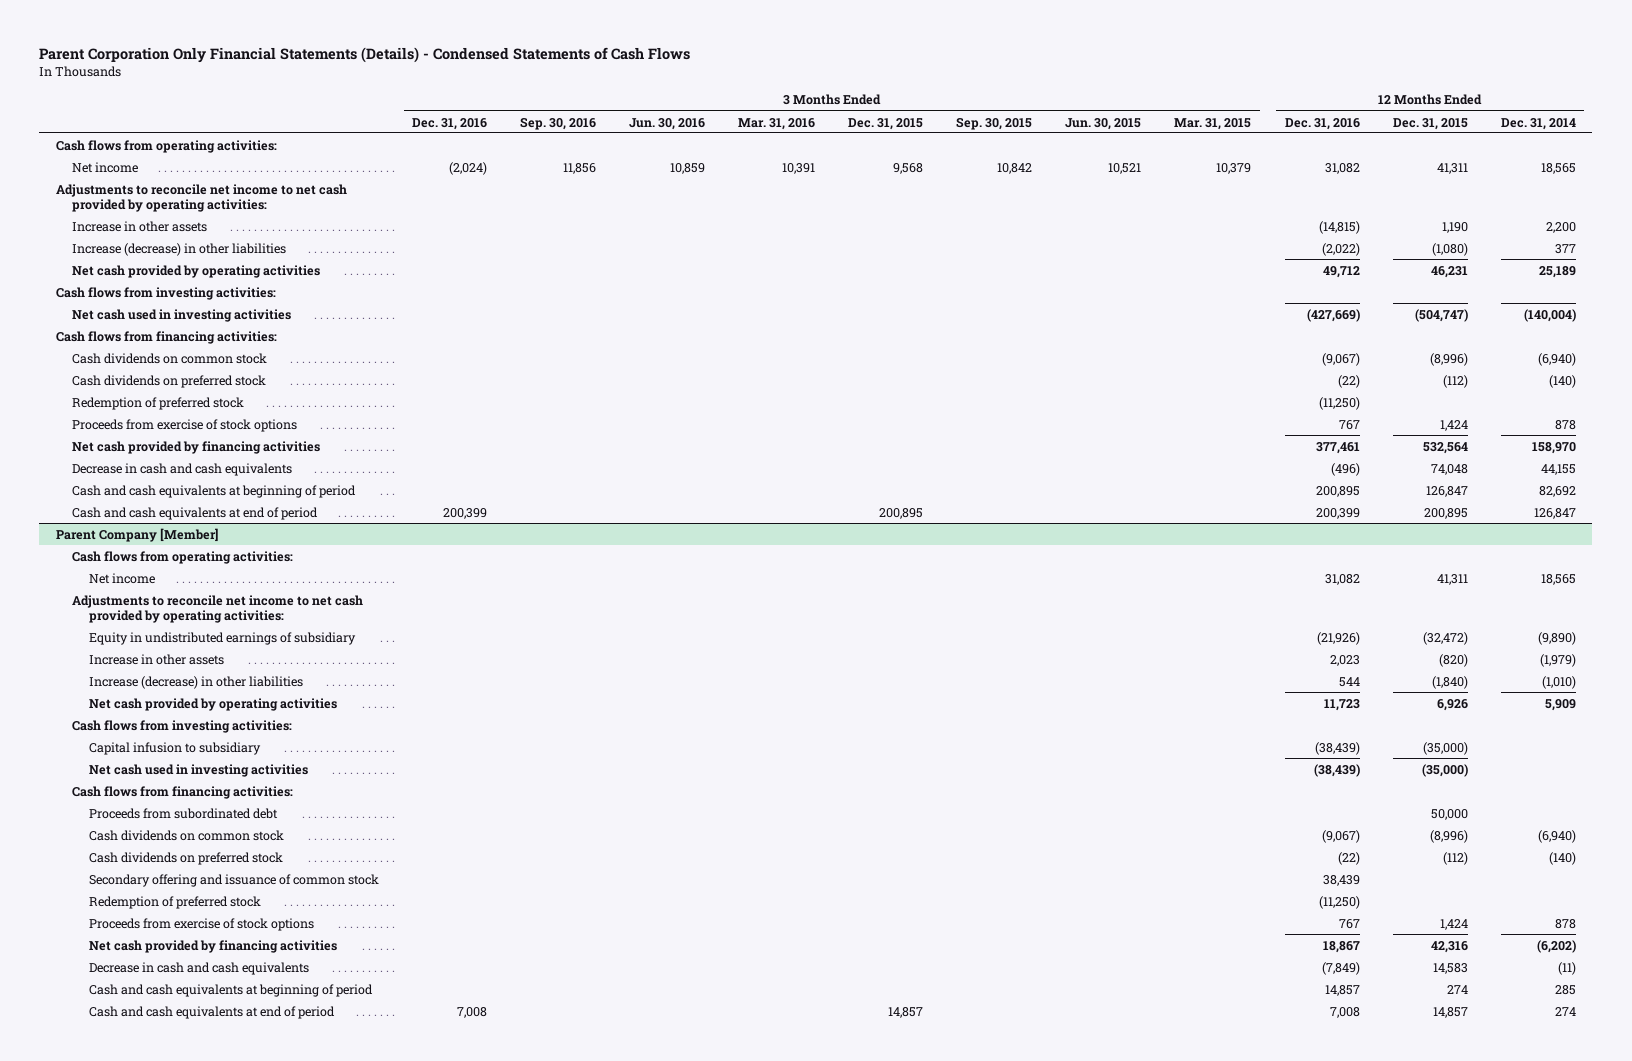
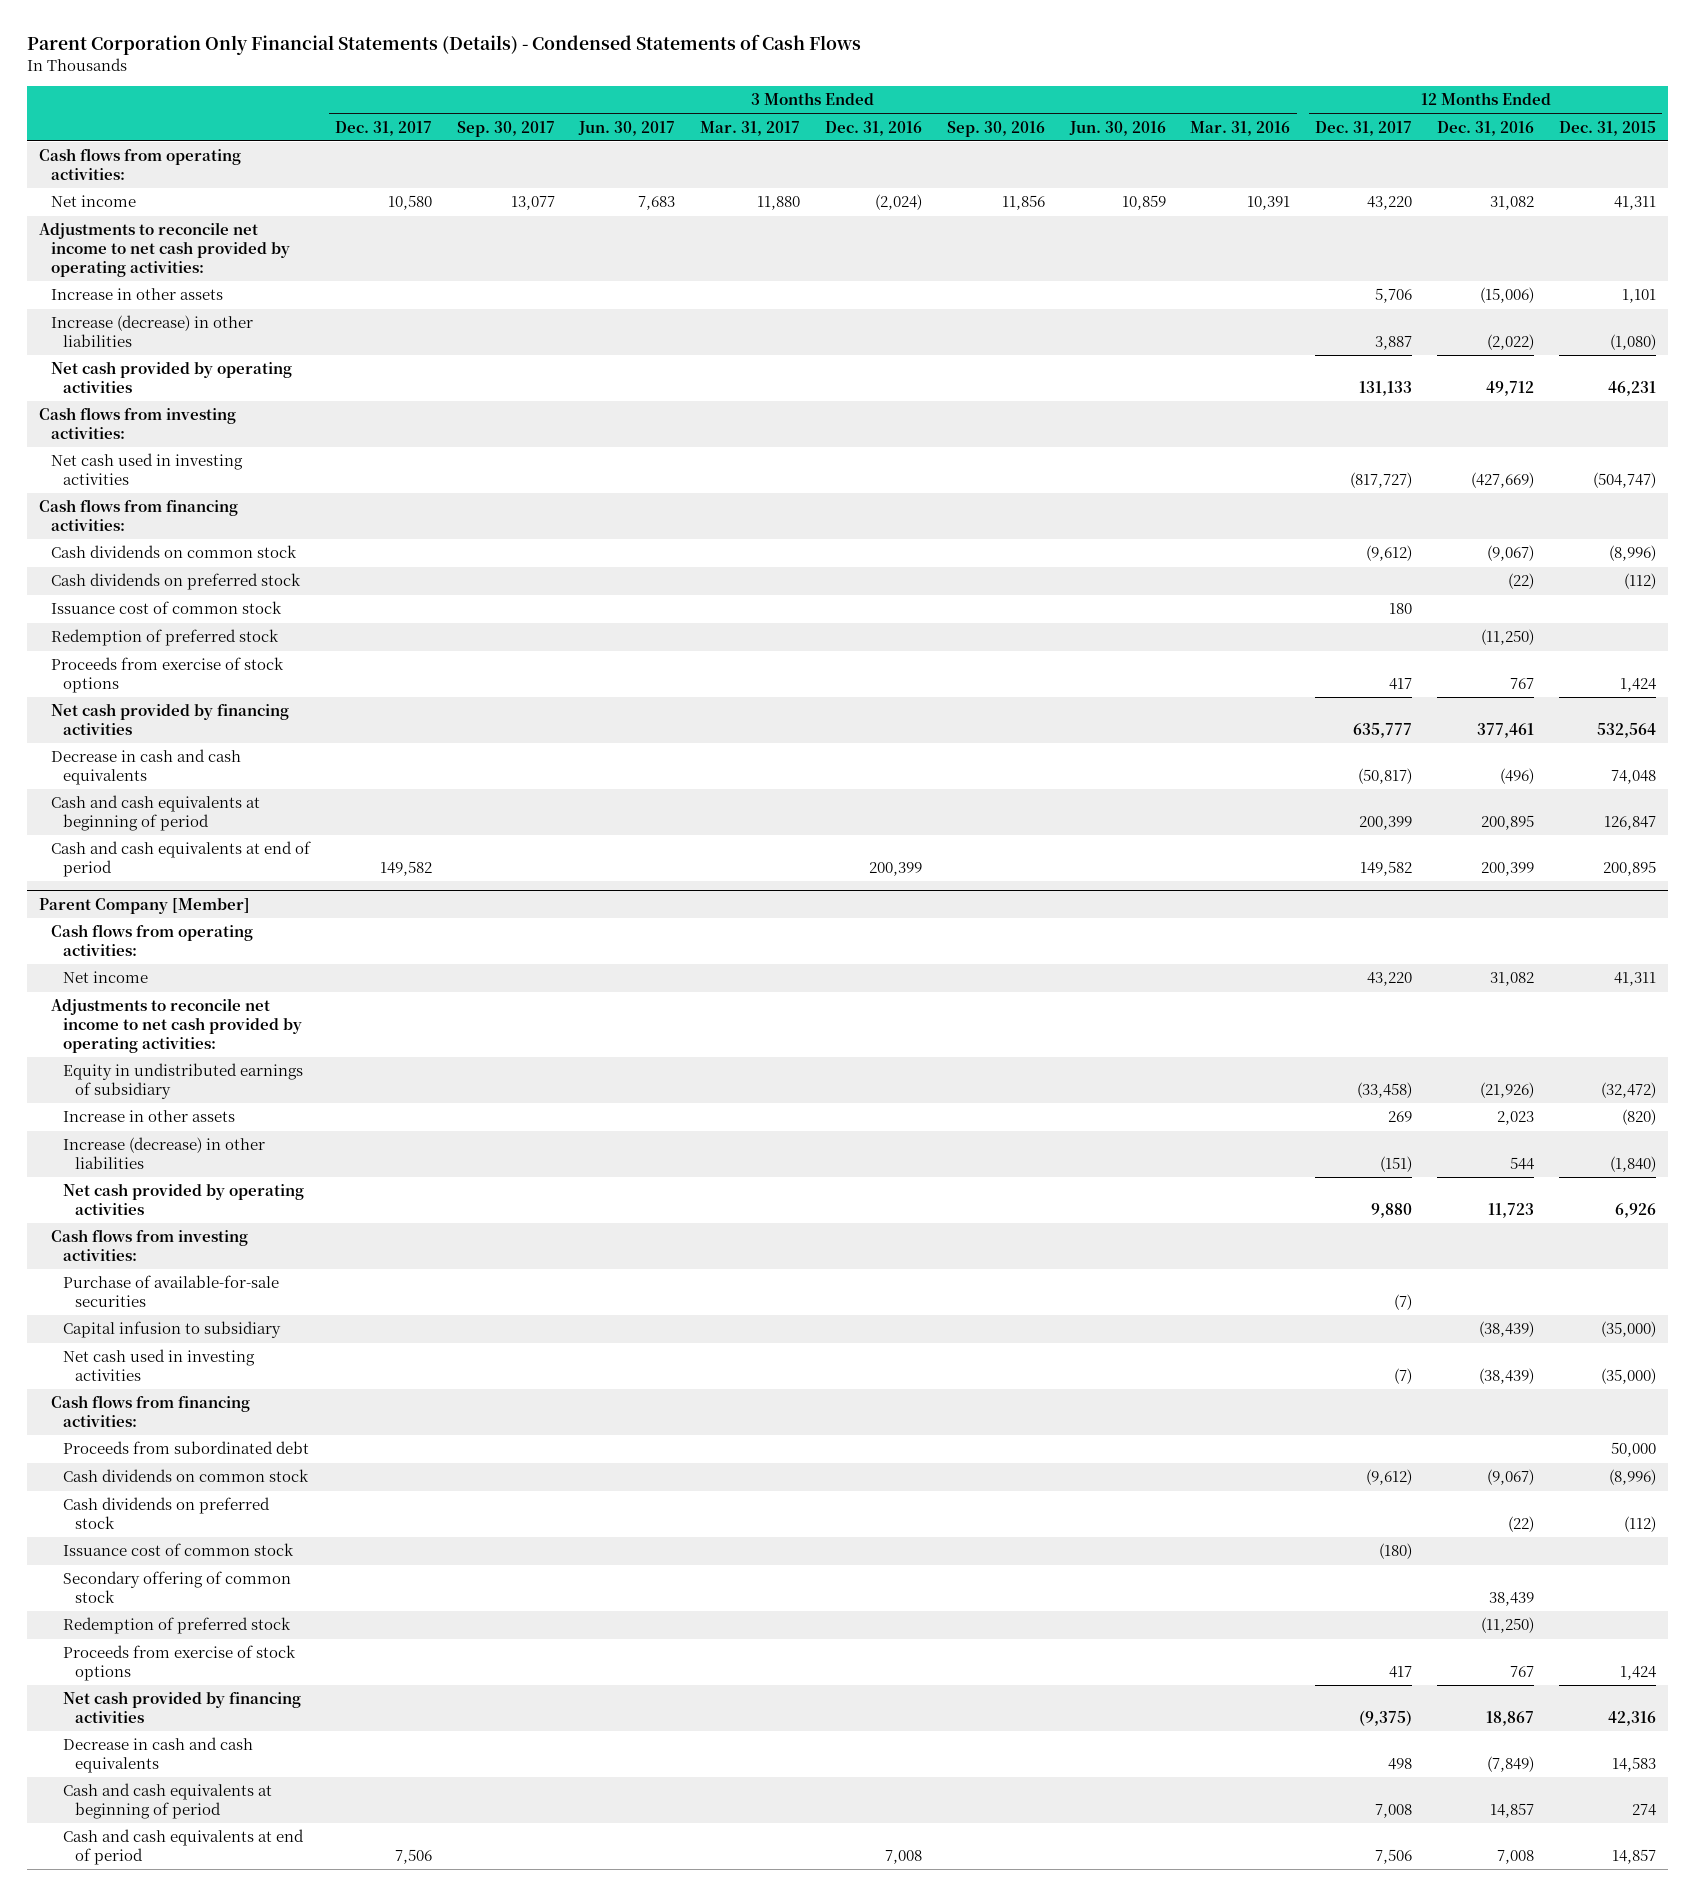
[848,117,924,130] Dec. 31, 2015 -> none
[956,116,1033,130] Sep. 30, 2015 -> none
[1065,117,1142,130] Jun. 30, 2015 -> none
[1174,117,1252,130] Mar. 31, 2015 -> none
[1500,117,1576,130] Dec. 31, 2014 -> none
none -> [334,120,432,136] Dec. 31, 2017
none -> [456,120,555,137] Sep. 30, 2017
none -> [578,120,676,136] Jun. 30, 2017
none -> [700,120,801,136] Mar. 31, 2017
none -> [1315,120,1413,136] Dec. 31, 2017
[1318,220,1360,234] (14,815) -> [1480,287,1535,304] (15,006)
[1441,221,1468,233] 1,190 -> [1621,289,1656,304] 1,101
none -> [51,601,283,615] Issuance cost of common stock
none -> [63,1275,280,1307] Purchase of available-for-sale securities
none -> [63,1543,295,1557] Issuance cost of common stock
[88,873,379,887] Secondary offering and issuance of common stock -> [63,1571,292,1603] Secondary offering of common stock

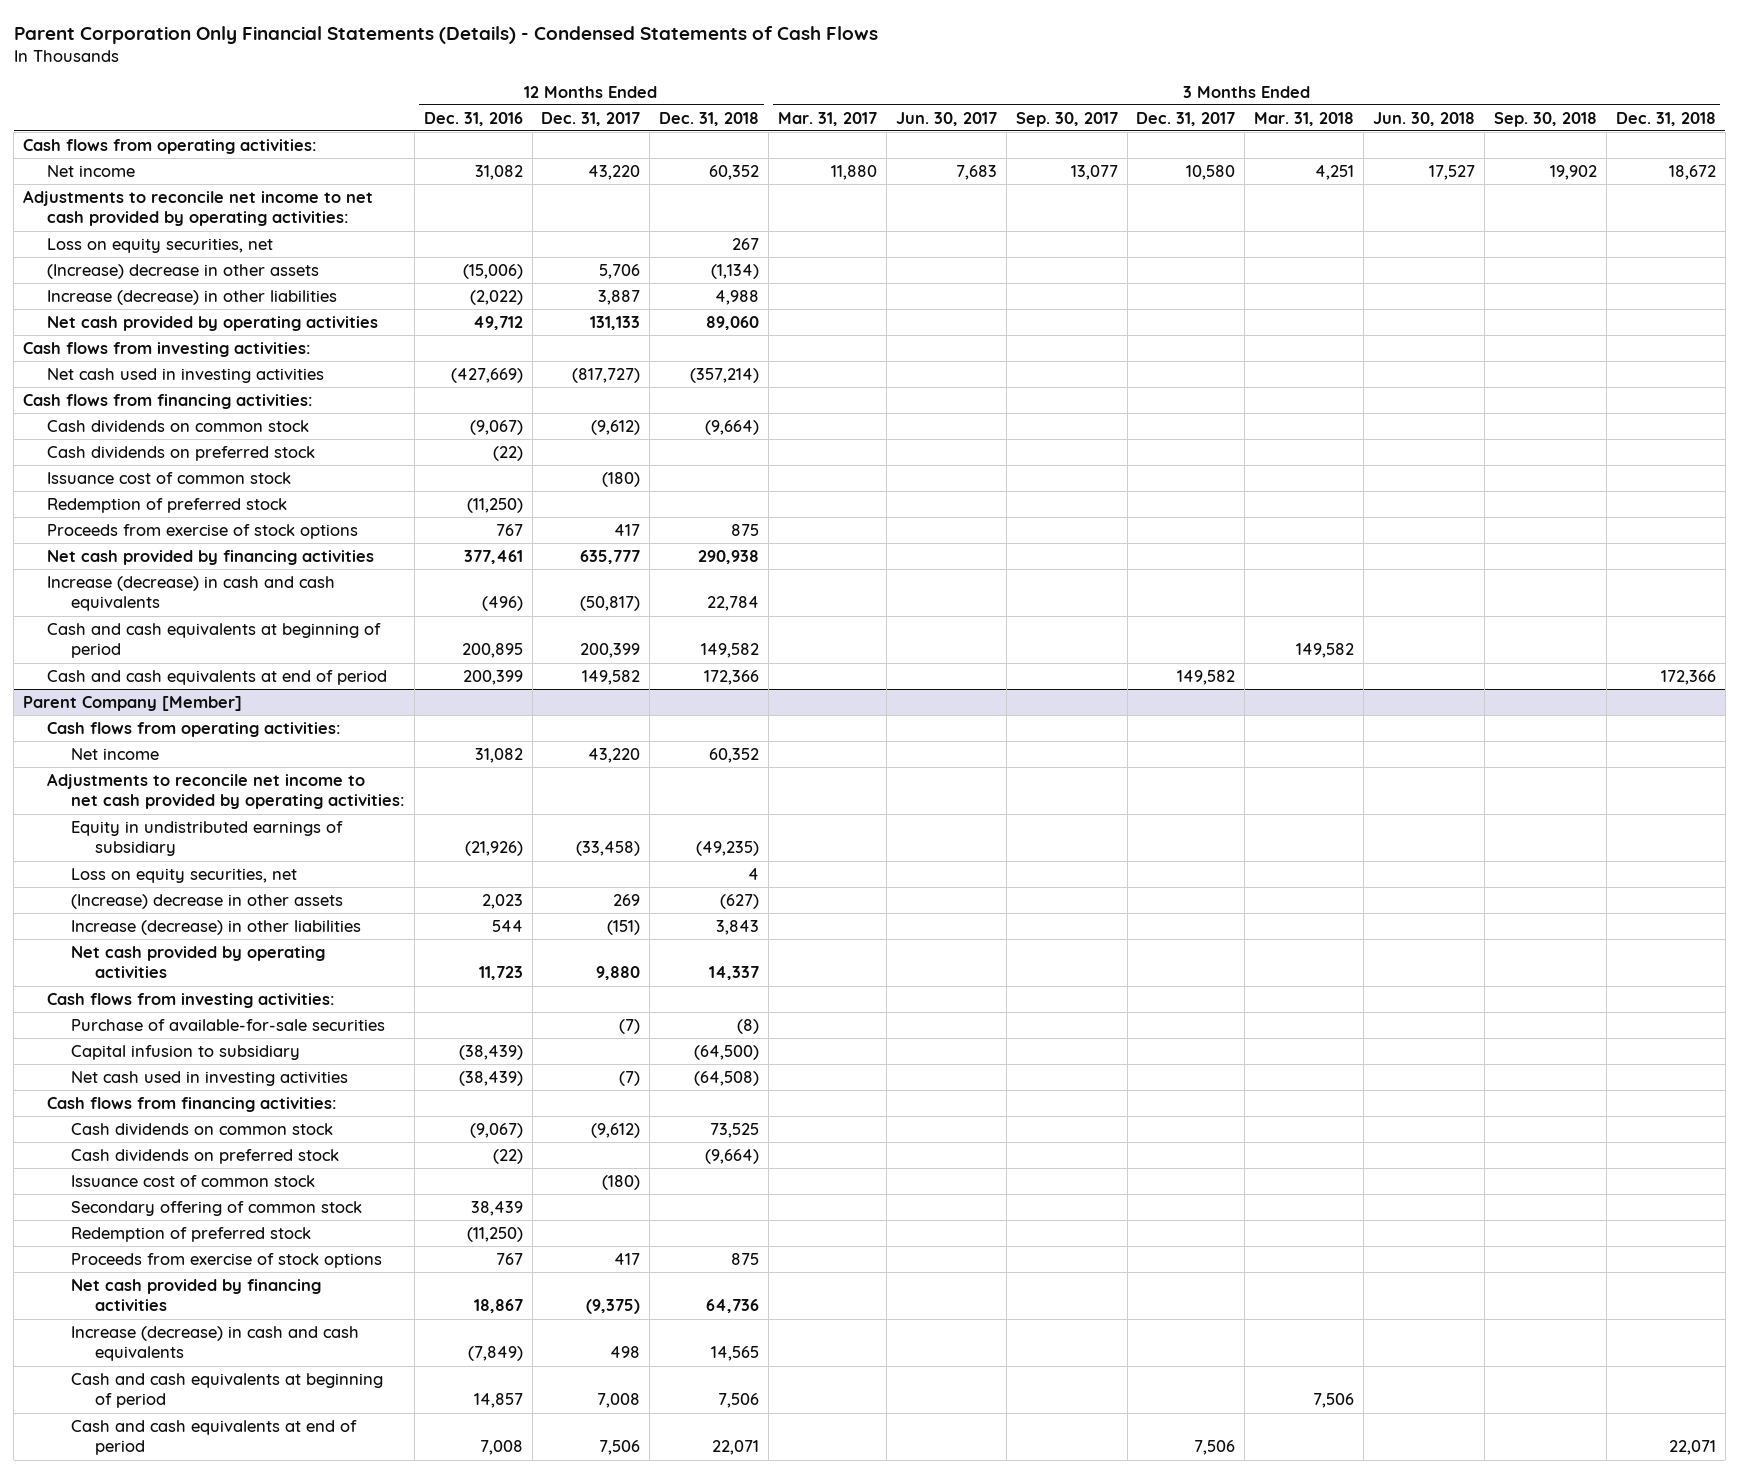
[825,120,923,136] Dec. 31, 2016 -> none
[946,120,1045,137] Sep. 30, 2016 -> none
[1068,120,1166,136] Jun. 30, 2016 -> none
[1190,120,1291,136] Mar. 31, 2016 -> none
[1558,120,1656,136] Dec. 31, 2015 -> none
none -> [659,111,760,126] Dec. 31, 2018
none -> [1254,111,1355,126] Mar. 31, 2018
none -> [1373,111,1476,126] Jun. 30, 2018
none -> [1493,111,1597,127] Sep. 30, 2018
none -> [1615,111,1716,126] Dec. 31, 2018
none -> [47,237,274,253] Loss on equity securities, net
[51,288,224,301] Increase in other assets -> [47,263,320,279] (Increase) decrease in other assets
[1389,603,1413,615] 180 -> [602,471,641,487] (180)
[51,749,242,785] Decrease in cash and cash equivalents -> [47,575,336,612] Increase (decrease) in cash and cash equivalents
none -> [70,867,297,883] Loss on equity securities, net
[63,1110,236,1123] Increase in other assets -> [70,893,343,909] (Increase) decrease in other assets
[63,1441,310,1455] Proceeds from subordinated debt -> none
[63,1737,254,1773] Decrease in cash and cash equivalents -> [70,1325,359,1362] Increase (decrease) in cash and cash equivalents

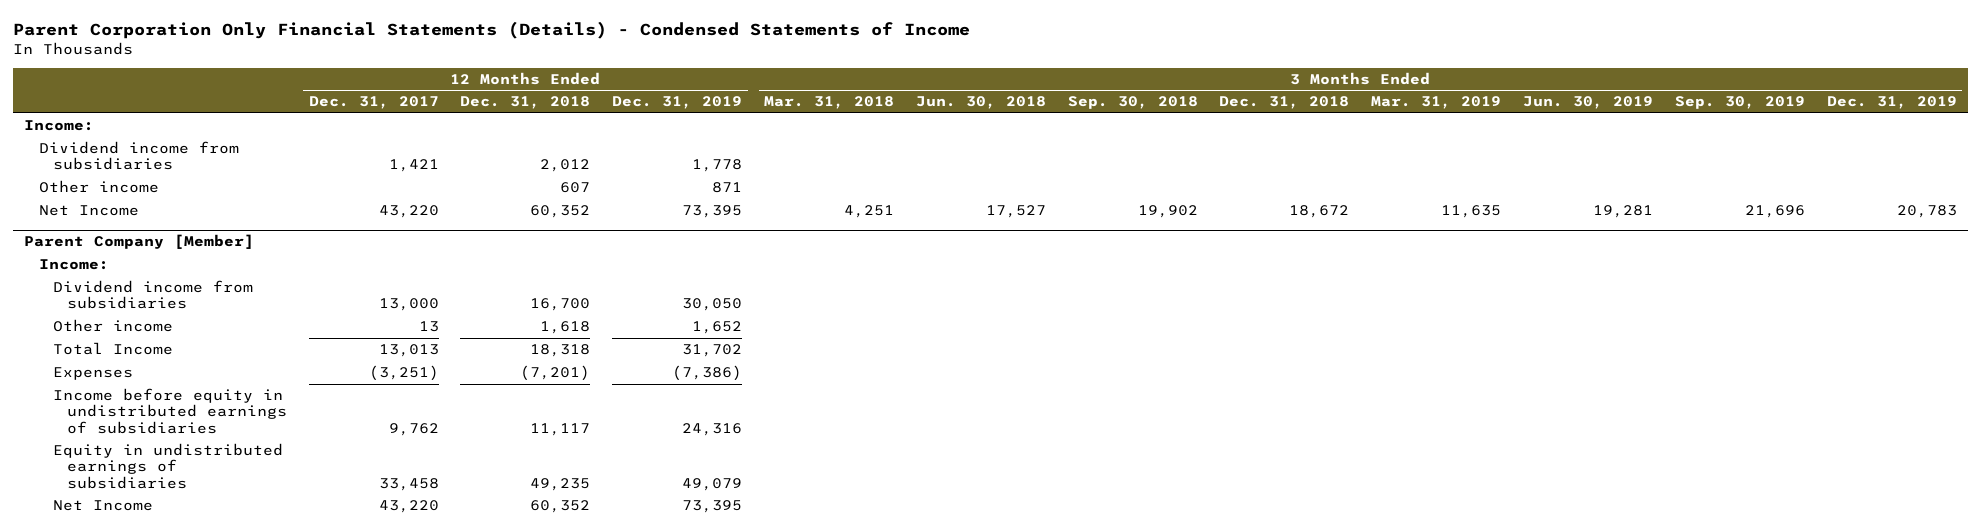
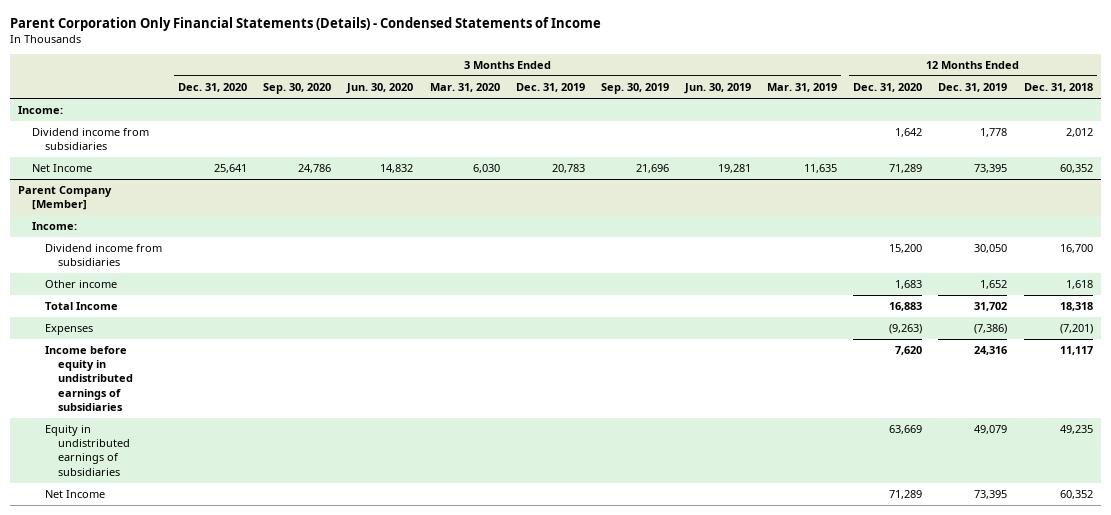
[308,96,439,110] Dec. 31, 2017 -> none
[764,96,895,110] Mar. 31, 2018 -> none
[915,96,1046,110] Jun. 30, 2018 -> none
[1067,96,1198,110] Sep. 30, 2018 -> none
[1219,96,1350,110] Dec. 31, 2018 -> none
none -> [178,83,248,93] Dec. 31, 2020
none -> [263,83,332,95] Sep. 30, 2020
none -> [346,83,414,95] Jun. 30, 2020
none -> [429,83,500,93] Mar. 31, 2020
none -> [853,83,923,93] Dec. 31, 2020
[38,180,159,194] Other income -> none

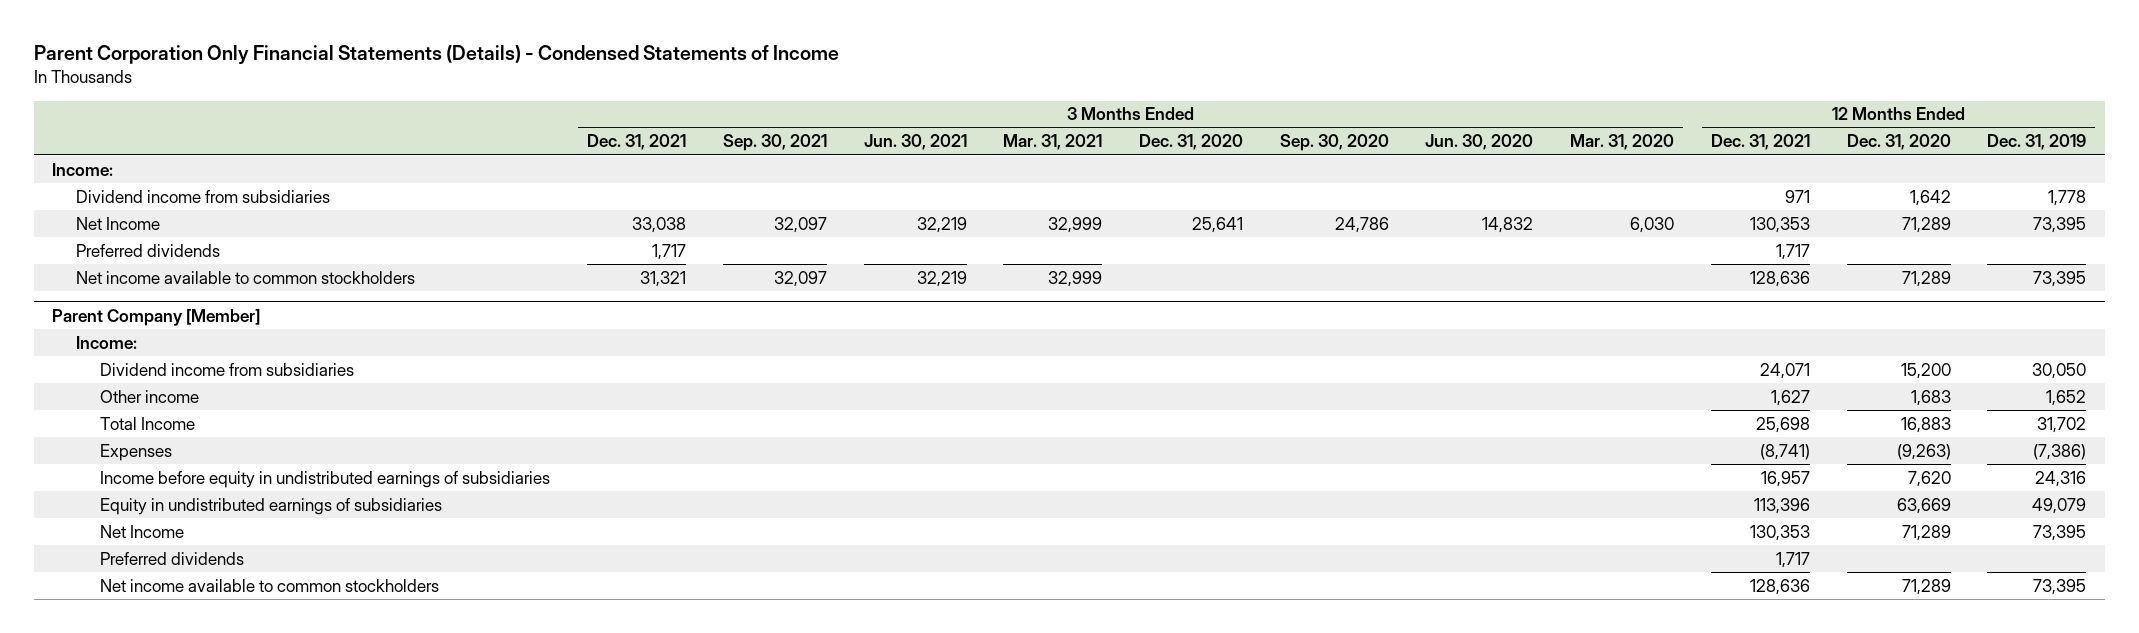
[515,83,585,93] Dec. 31, 2019 -> none
[600,83,669,95] Sep. 30, 2019 -> none
[684,83,752,95] Jun. 30, 2019 -> none
[767,83,838,93] Mar. 31, 2019 -> none
[1023,83,1093,93] Dec. 31, 2018 -> none
none -> [587,134,687,151] Dec. 31, 2021
none -> [722,134,827,152] Sep. 30, 2021
none -> [863,134,967,151] Jun. 30, 2021
none -> [1003,134,1103,151] Mar. 31, 2021
none -> [1710,134,1810,151] Dec. 31, 2021
none -> [76,243,221,257] Preferred dividends
none -> [76,270,416,284] Net income available to common stockholders
none -> [100,551,245,565] Preferred dividends
none -> [100,578,440,592] Net income available to common stockholders

